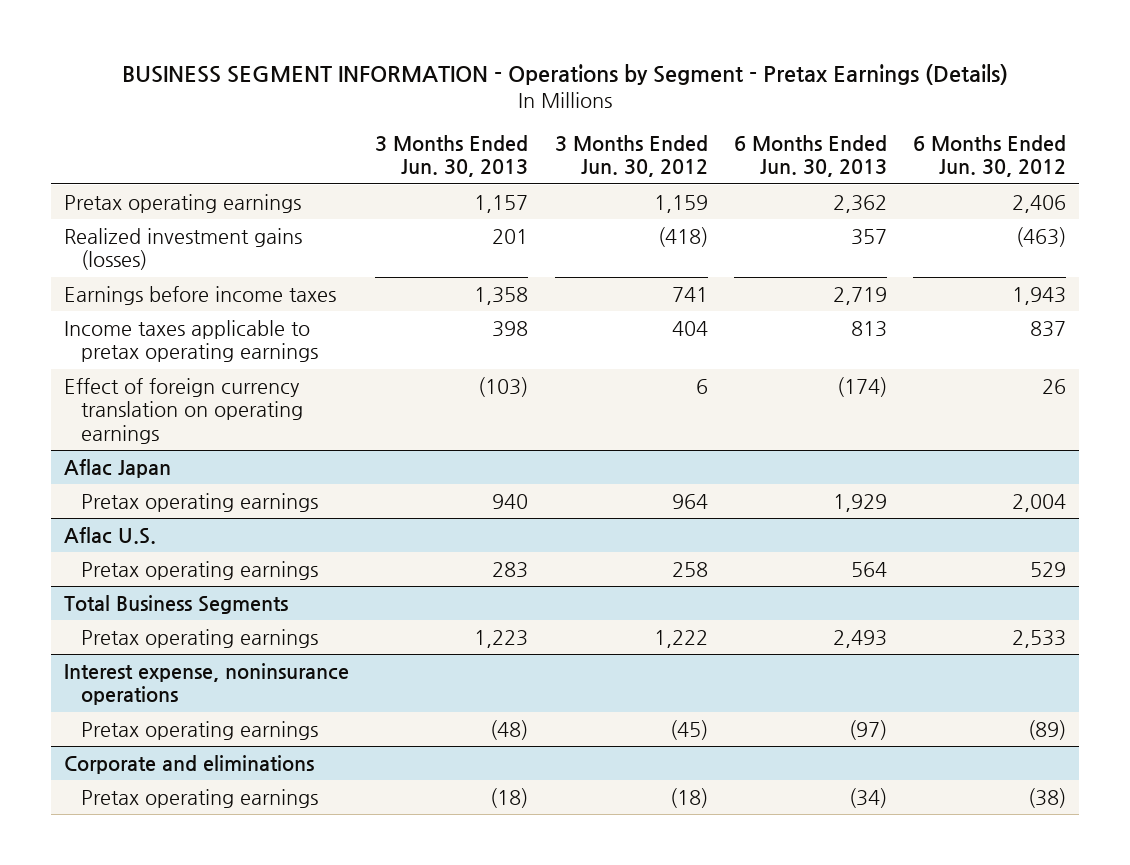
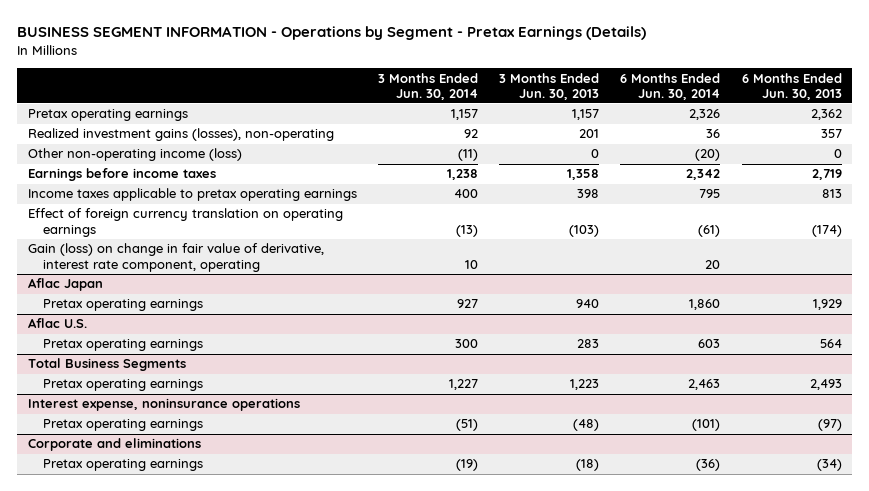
[554,135,708,178] 3 Months Ended Jun. 30, 2012 -> none
[913,135,1067,178] 6 Months Ended Jun. 30, 2012 -> none
none -> [377,72,478,100] 3 Months Ended Jun. 30, 2014
none -> [620,72,721,100] 6 Months Ended Jun. 30, 2014
[63,227,302,271] Realized investment gains (losses) -> [27,128,334,142] Realized investment gains (losses), non-operating
none -> [27,148,242,162] Other non-operating income (loss)
none -> [27,243,324,272] Gain (loss) on change in fair value of derivative, interest rate component, operating

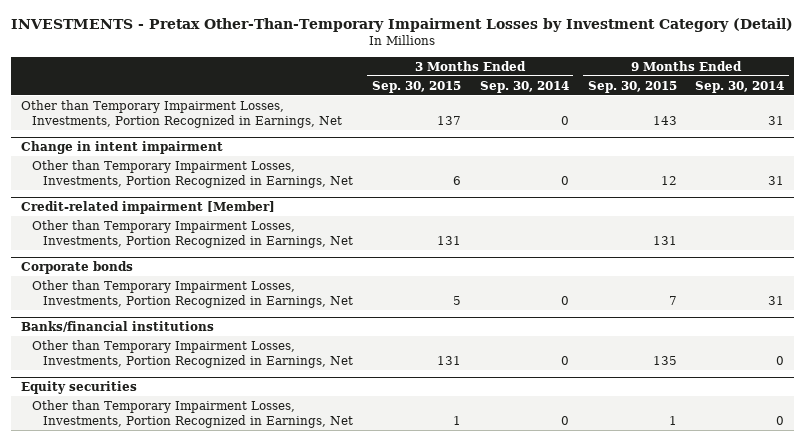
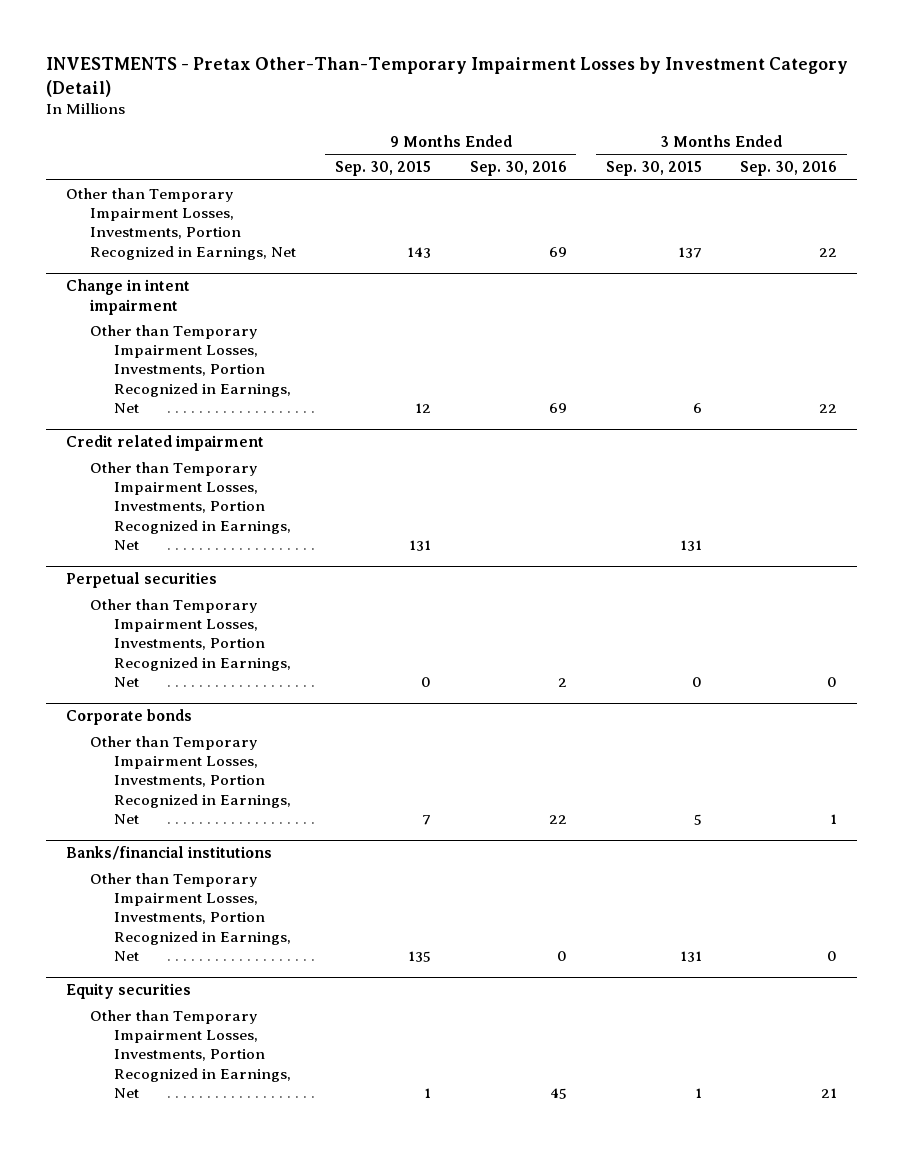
[479,80,569,93] Sep. 30, 2014 -> none
[695,80,785,93] Sep. 30, 2014 -> none
none -> [469,161,567,177] Sep. 30, 2016
none -> [740,161,838,177] Sep. 30, 2016
[20,201,275,215] Credit-related impairment [Member] -> [65,435,264,452] Credit related impairment
none -> [65,572,217,589] Perpetual securities
none -> [89,598,292,687] Other than Temporary Impairment Losses, Investments, Portion Recognized in Earnings, Net

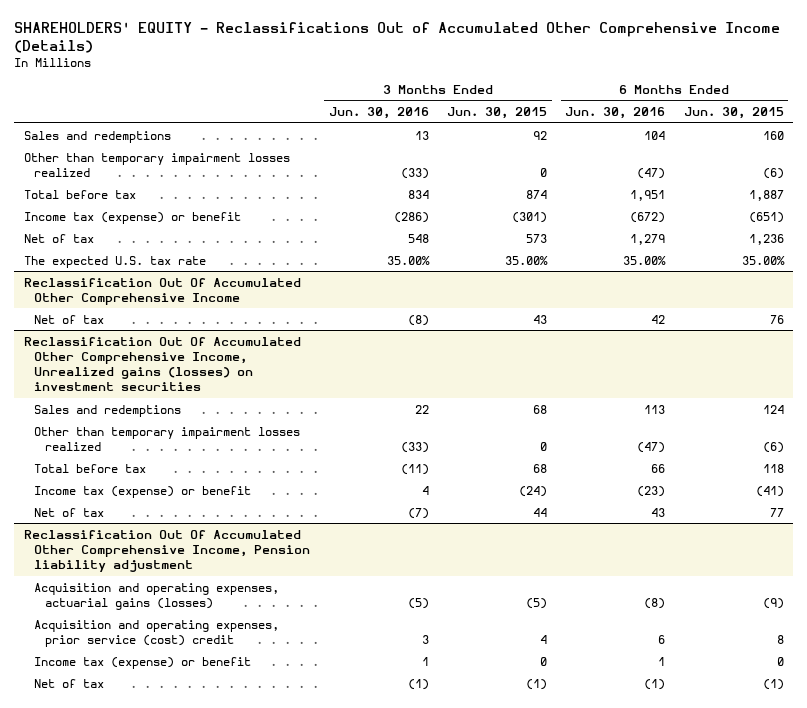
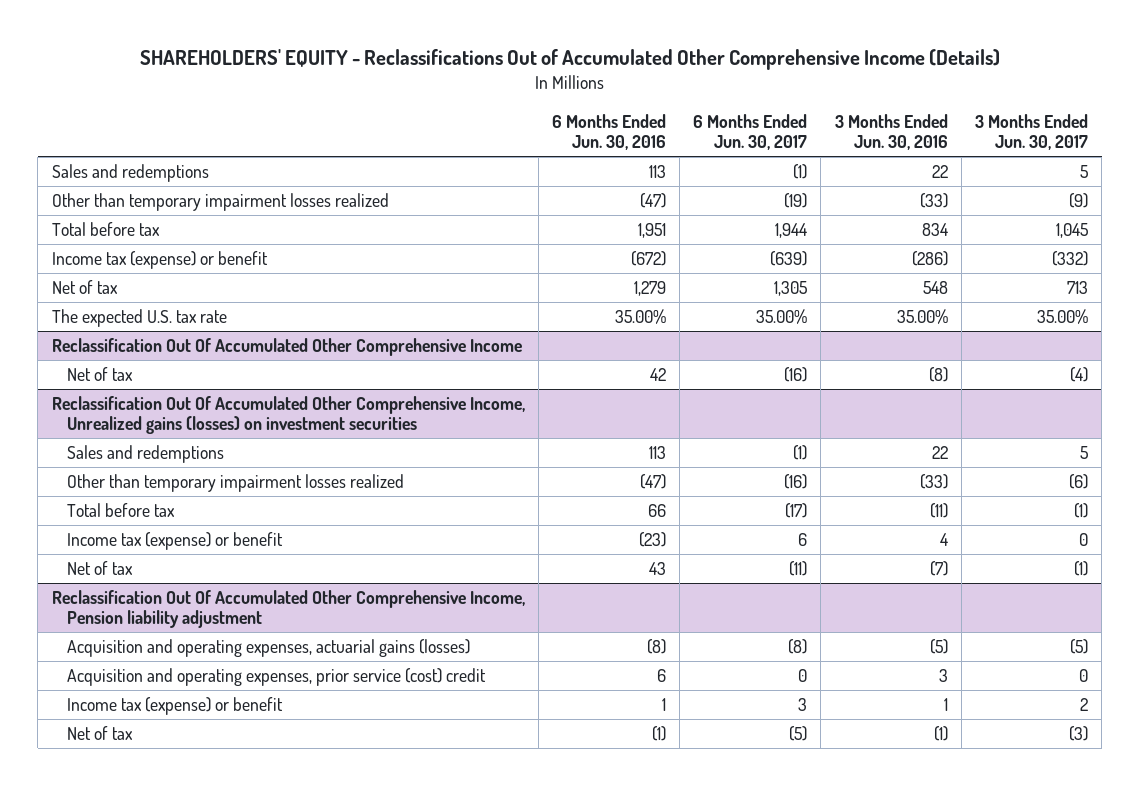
[446,107,547,120] Jun. 30, 2015 -> none
[683,107,784,120] Jun. 30, 2015 -> none
none -> [693,113,808,151] 6 Months Ended Jun. 30, 2017
none -> [974,113,1088,151] 3 Months Ended Jun. 30, 2017
[414,130,429,140] 13 -> [931,164,948,178] 22
[644,130,666,140] 104 -> [648,164,666,178] 113

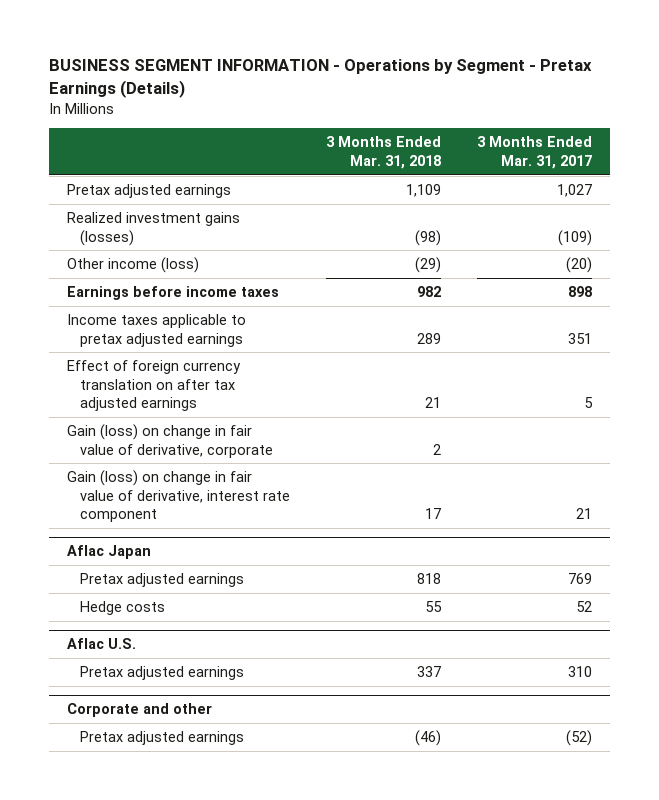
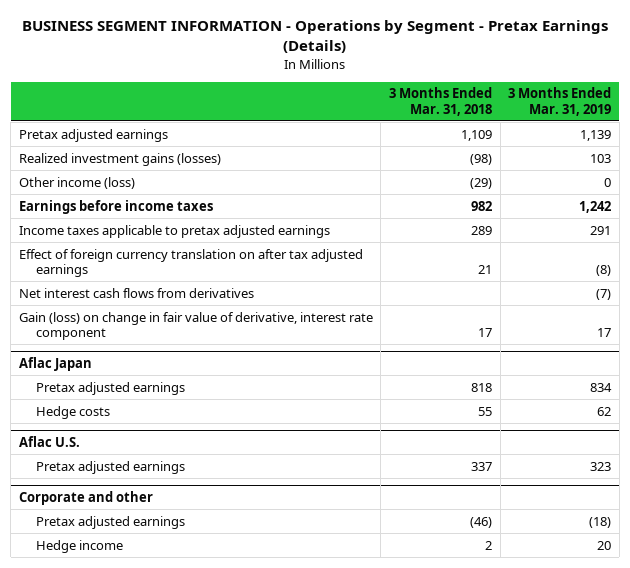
[477,136,593,169] 3 Months Ended Mar. 31, 2017 -> none
none -> [508,87,612,116] 3 Months Ended Mar. 31, 2019
[66,424,273,458] Gain (loss) on change in fair value of derivative, corporate -> none
none -> [18,287,254,298] Net interest cash flows from derivatives
none -> [36,539,124,553] Hedge income

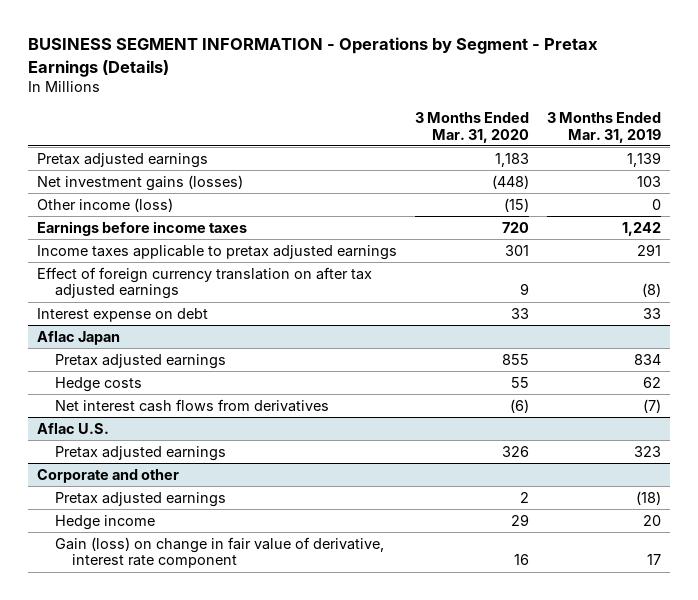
[388,87,492,116] 3 Months Ended Mar. 31, 2018 -> none
none -> [414,112,529,143] 3 Months Ended Mar. 31, 2020
[18,152,221,166] Realized investment gains (losses) -> [36,174,243,191] Net investment gains (losses)
[18,287,254,298] Net interest cash flows from derivatives -> none
[18,311,373,340] Gain (loss) on change in fair value of derivative, interest rate component -> none
none -> [36,307,208,322] Interest expense on debt
none -> [54,398,329,412] Net interest cash flows from derivatives
none -> [54,536,384,569] Gain (loss) on change in fair value of derivative, interest rate component

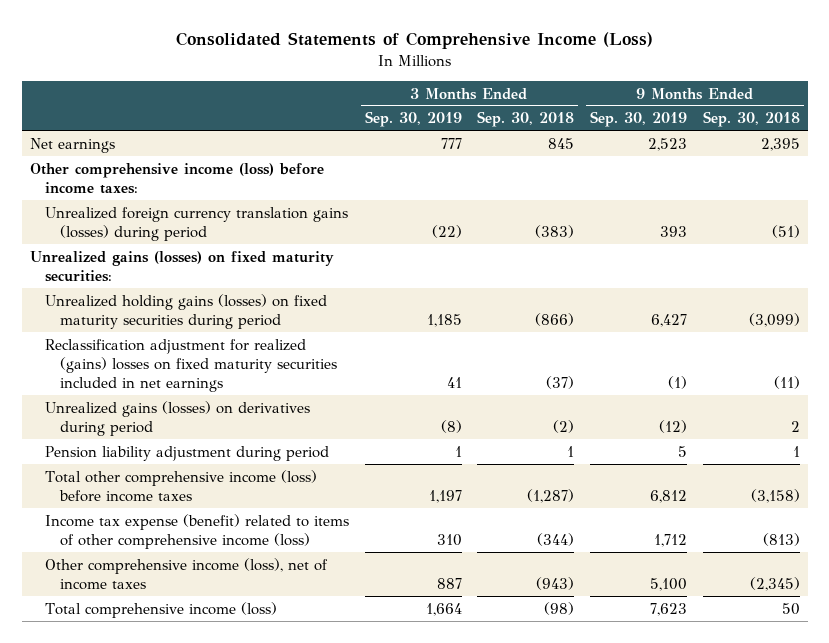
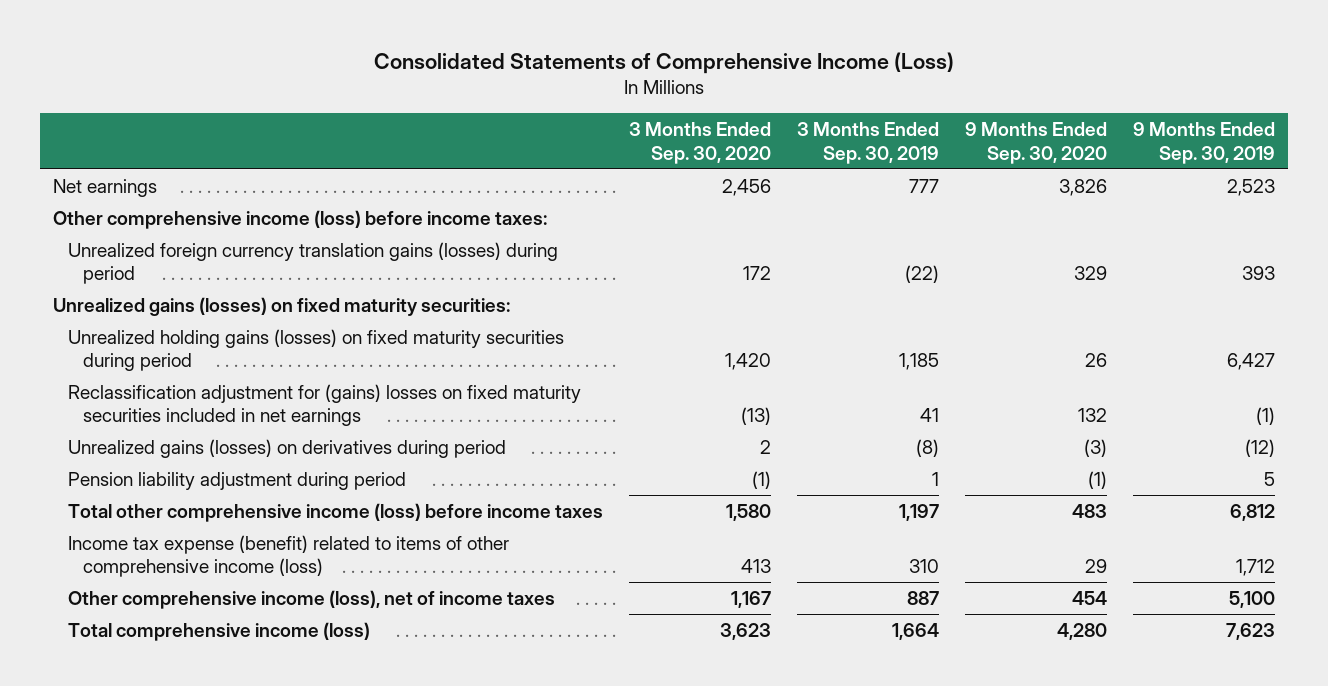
[477,111,575,128] Sep. 30, 2018 -> none
[702,111,800,128] Sep. 30, 2018 -> none
none -> [628,122,771,164] 3 Months Ended Sep. 30, 2020
none -> [965,122,1108,164] 9 Months Ended Sep. 30, 2020
[44,338,338,392] Reclassification adjustment for realized (gains) losses on fixed maturity securities included in net earnings -> [67,383,581,427] Reclassification adjustment for (gains) losses on fixed maturity securities included in net earnings

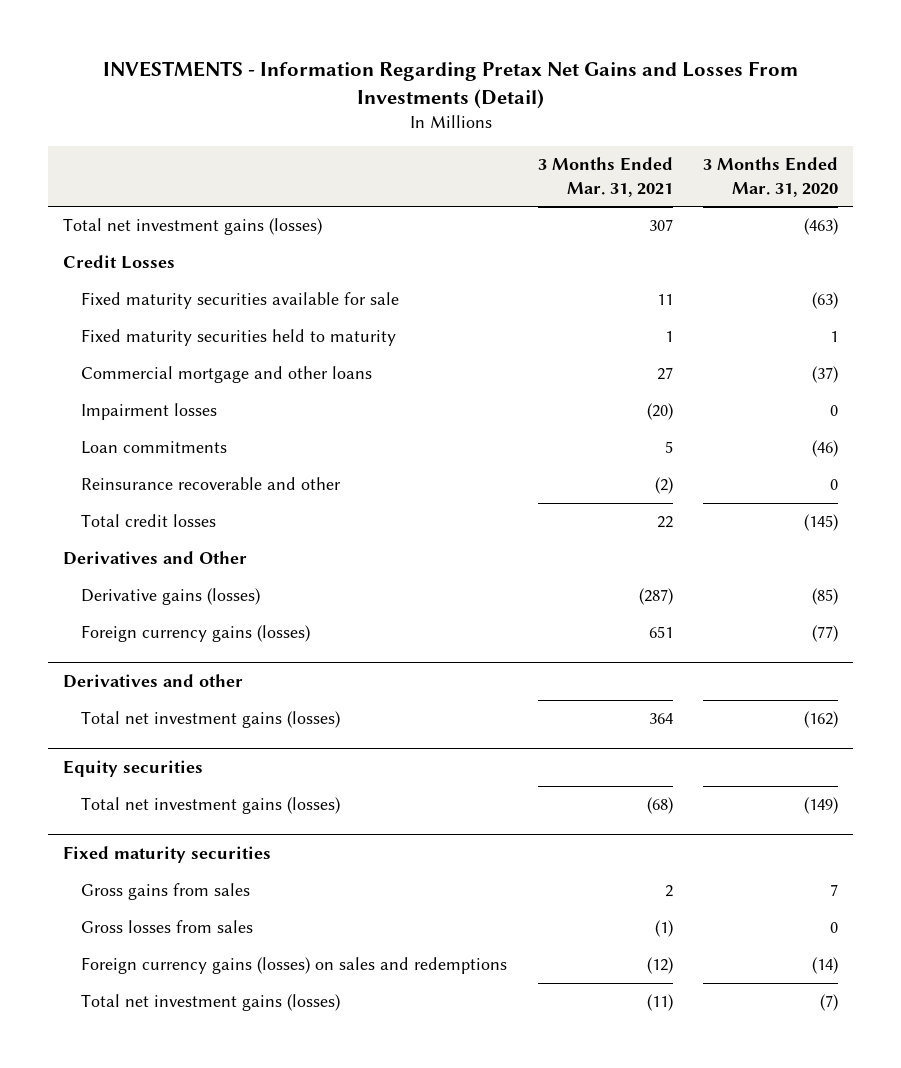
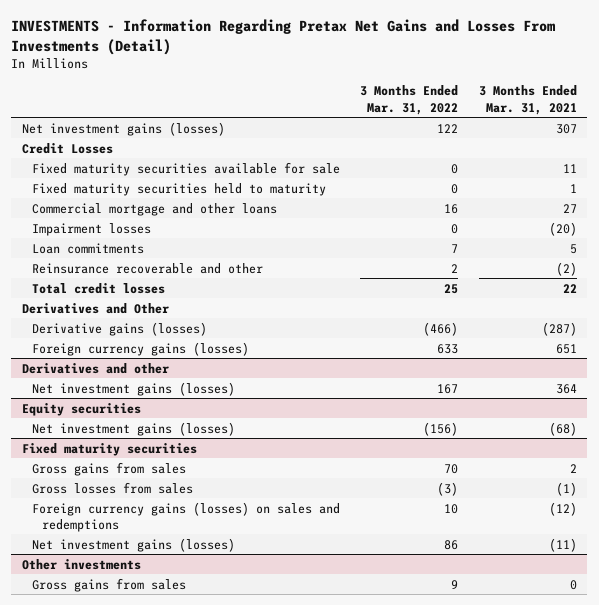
[703,157,839,197] 3 Months Ended Mar. 31, 2020 -> none
none -> [360,85,459,115] 3 Months Ended Mar. 31, 2022
[63,218,323,236] Total net investment gains (losses) -> [21,121,225,136] Net investment gains (losses)
[81,711,341,729] Total net investment gains (losses) -> [31,381,235,396] Net investment gains (losses)
[81,797,341,815] Total net investment gains (losses) -> [31,421,235,436] Net investment gains (losses)
[81,994,341,1012] Total net investment gains (losses) -> [31,537,235,552] Net investment gains (losses)
none -> [21,558,141,570] Other investments
none -> [31,577,186,592] Gross gains from sales

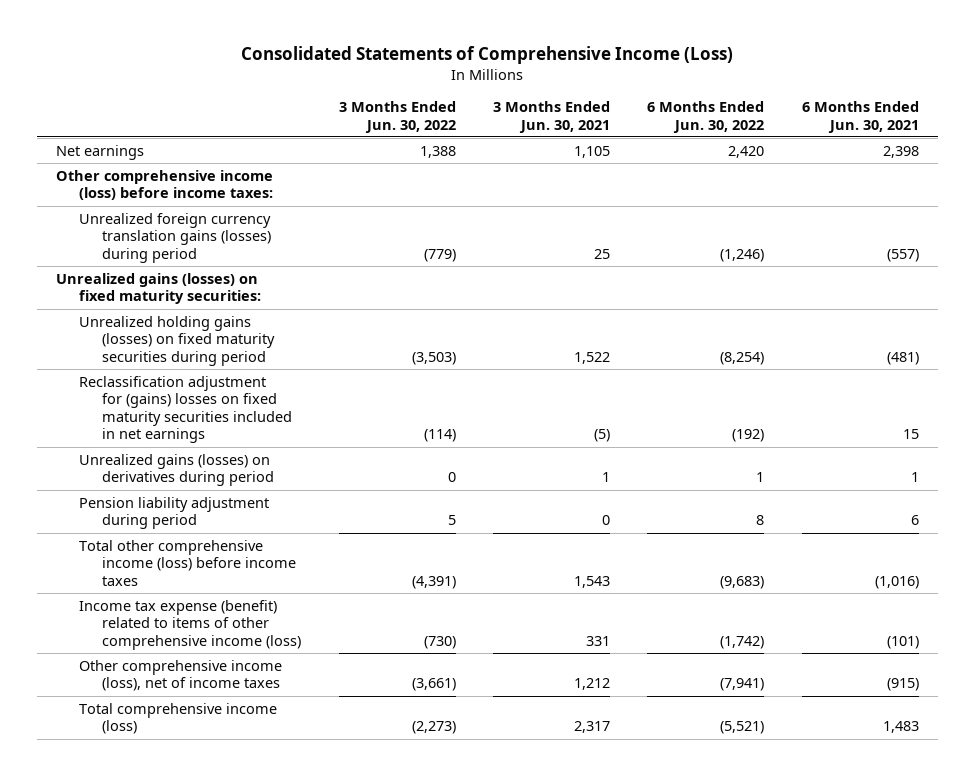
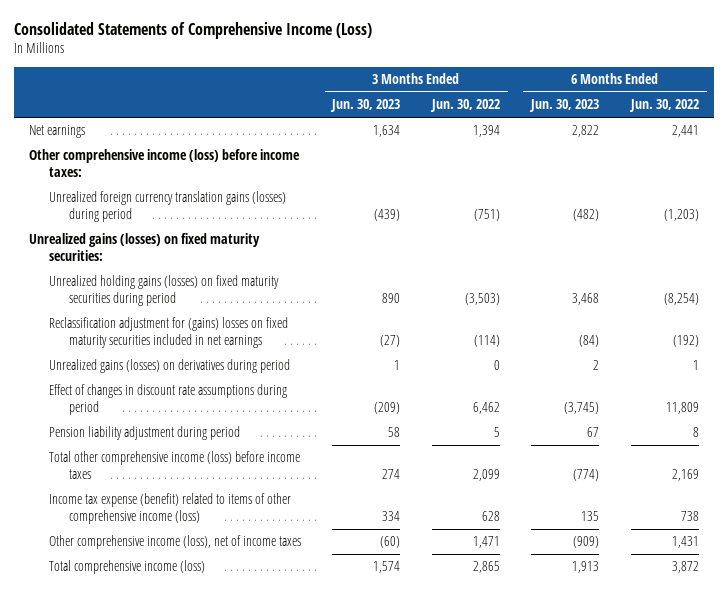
[492,101,610,133] 3 Months Ended Jun. 30, 2021 -> none
[801,101,919,133] 6 Months Ended Jun. 30, 2021 -> none
none -> [330,99,401,113] Jun. 30, 2023
none -> [529,99,600,113] Jun. 30, 2023
[419,145,456,158] 1,388 -> [472,125,500,138] 1,394
[728,145,765,158] 2,420 -> [671,125,699,138] 2,441
[423,248,456,262] (779) -> [473,208,500,221] (751)
[720,248,765,262] (1,246) -> [663,208,699,221] (1,203)
none -> [49,384,288,415] Effect of changes in discount rate assumptions during period
[411,575,456,589] (4,391) -> [472,468,500,481] 2,099
[720,575,765,589] (9,683) -> [671,468,699,481] 2,169
[423,635,456,649] (730) -> [481,510,500,521] 628
[720,635,765,649] (1,742) -> [680,510,699,521] 738
[411,678,456,692] (3,661) -> [472,536,500,549] 1,471
[720,678,765,692] (7,941) -> [671,536,699,549] 1,431
[411,721,456,735] (2,273) -> [472,561,500,574] 2,865
[720,721,765,735] (5,521) -> [671,561,699,574] 3,872

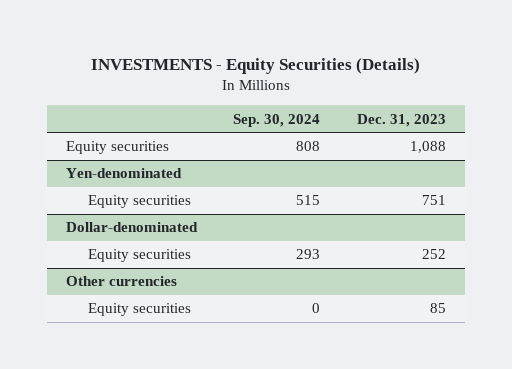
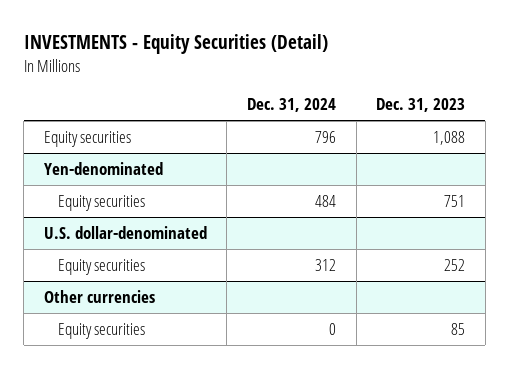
[90,58,420,75] INVESTMENTS - Equity Securities (Details) -> [23,34,328,55] INVESTMENTS - Equity Securities (Detail)
[233,113,321,127] Sep. 30, 2024 -> none
none -> [247,98,337,113] Dec. 31, 2024
[65,222,198,233] Dollar-denominated -> [43,225,207,239] U.S. dollar-denominated

